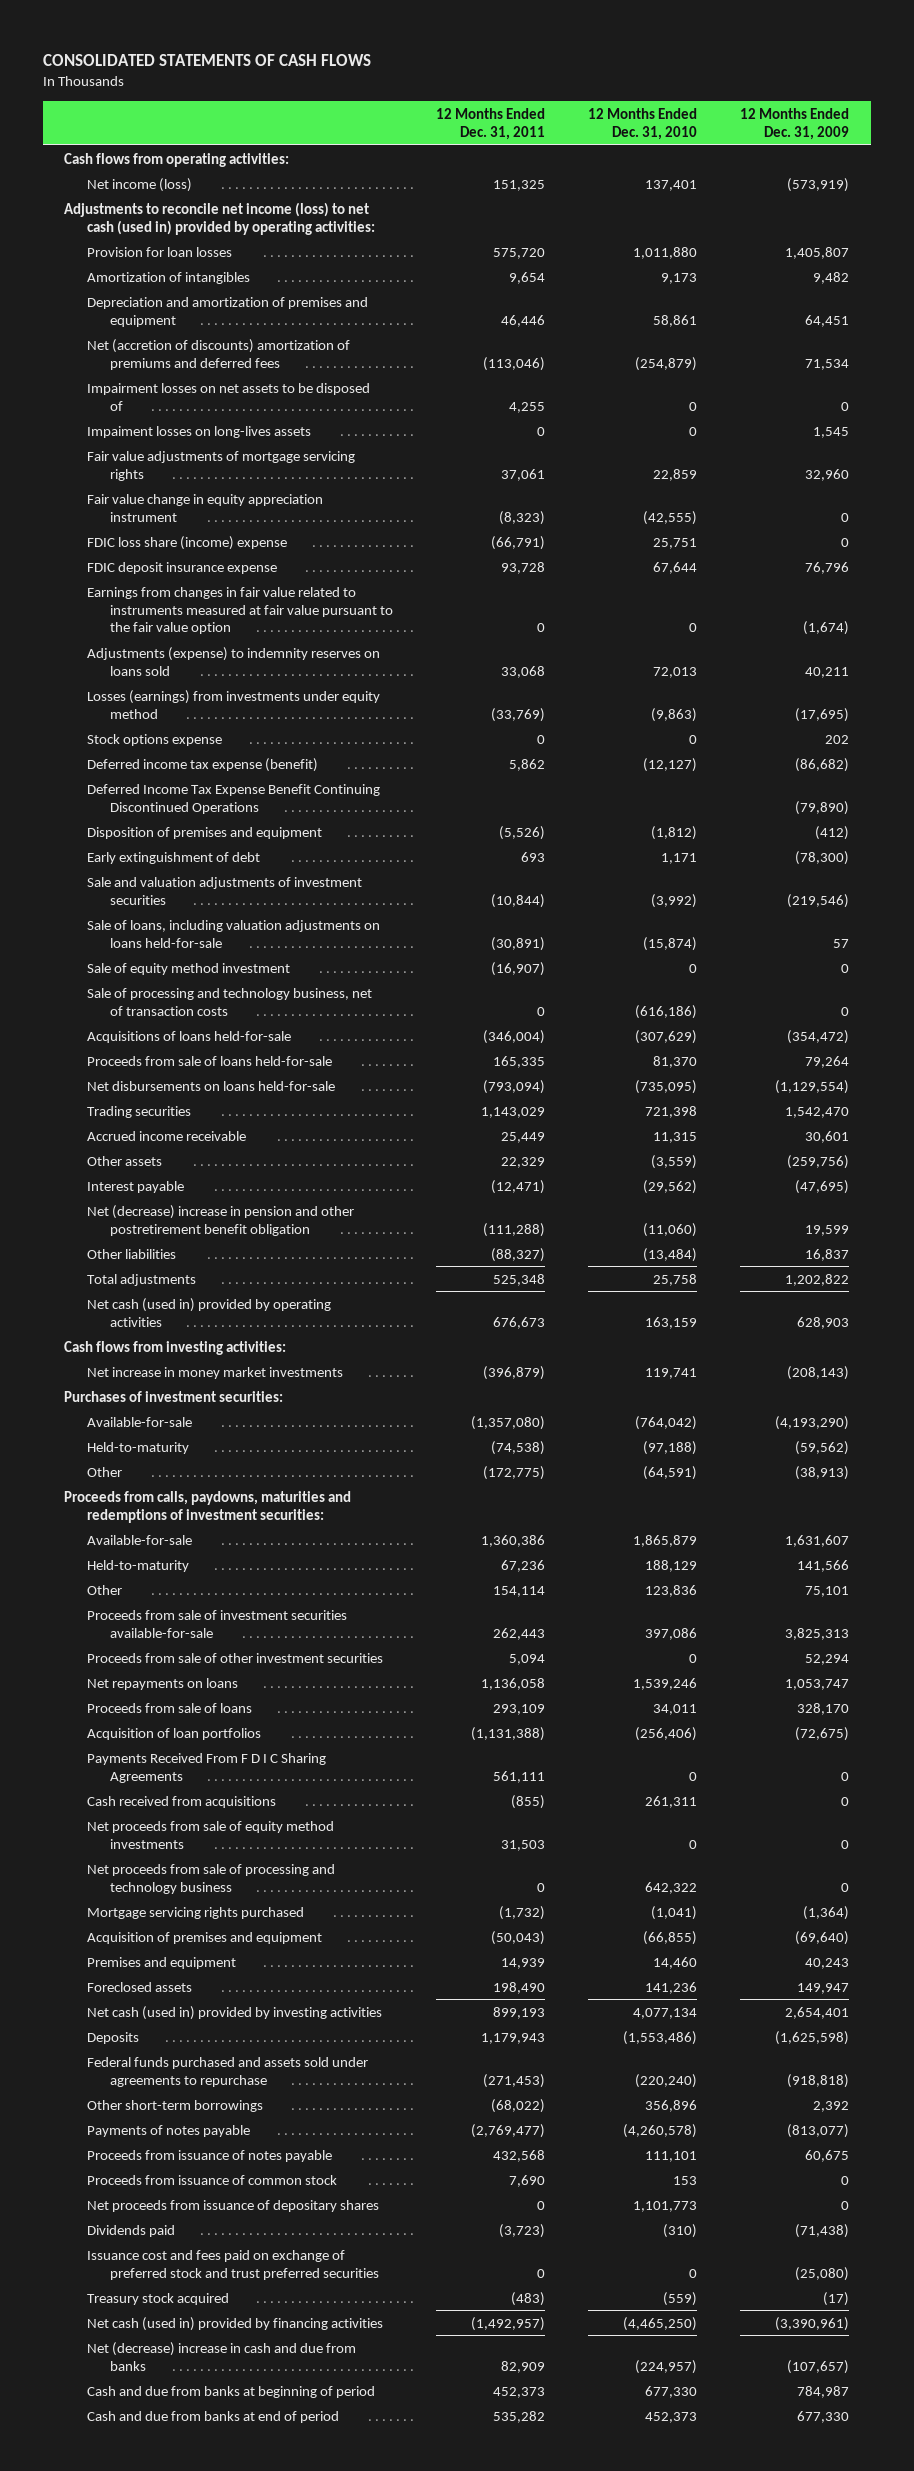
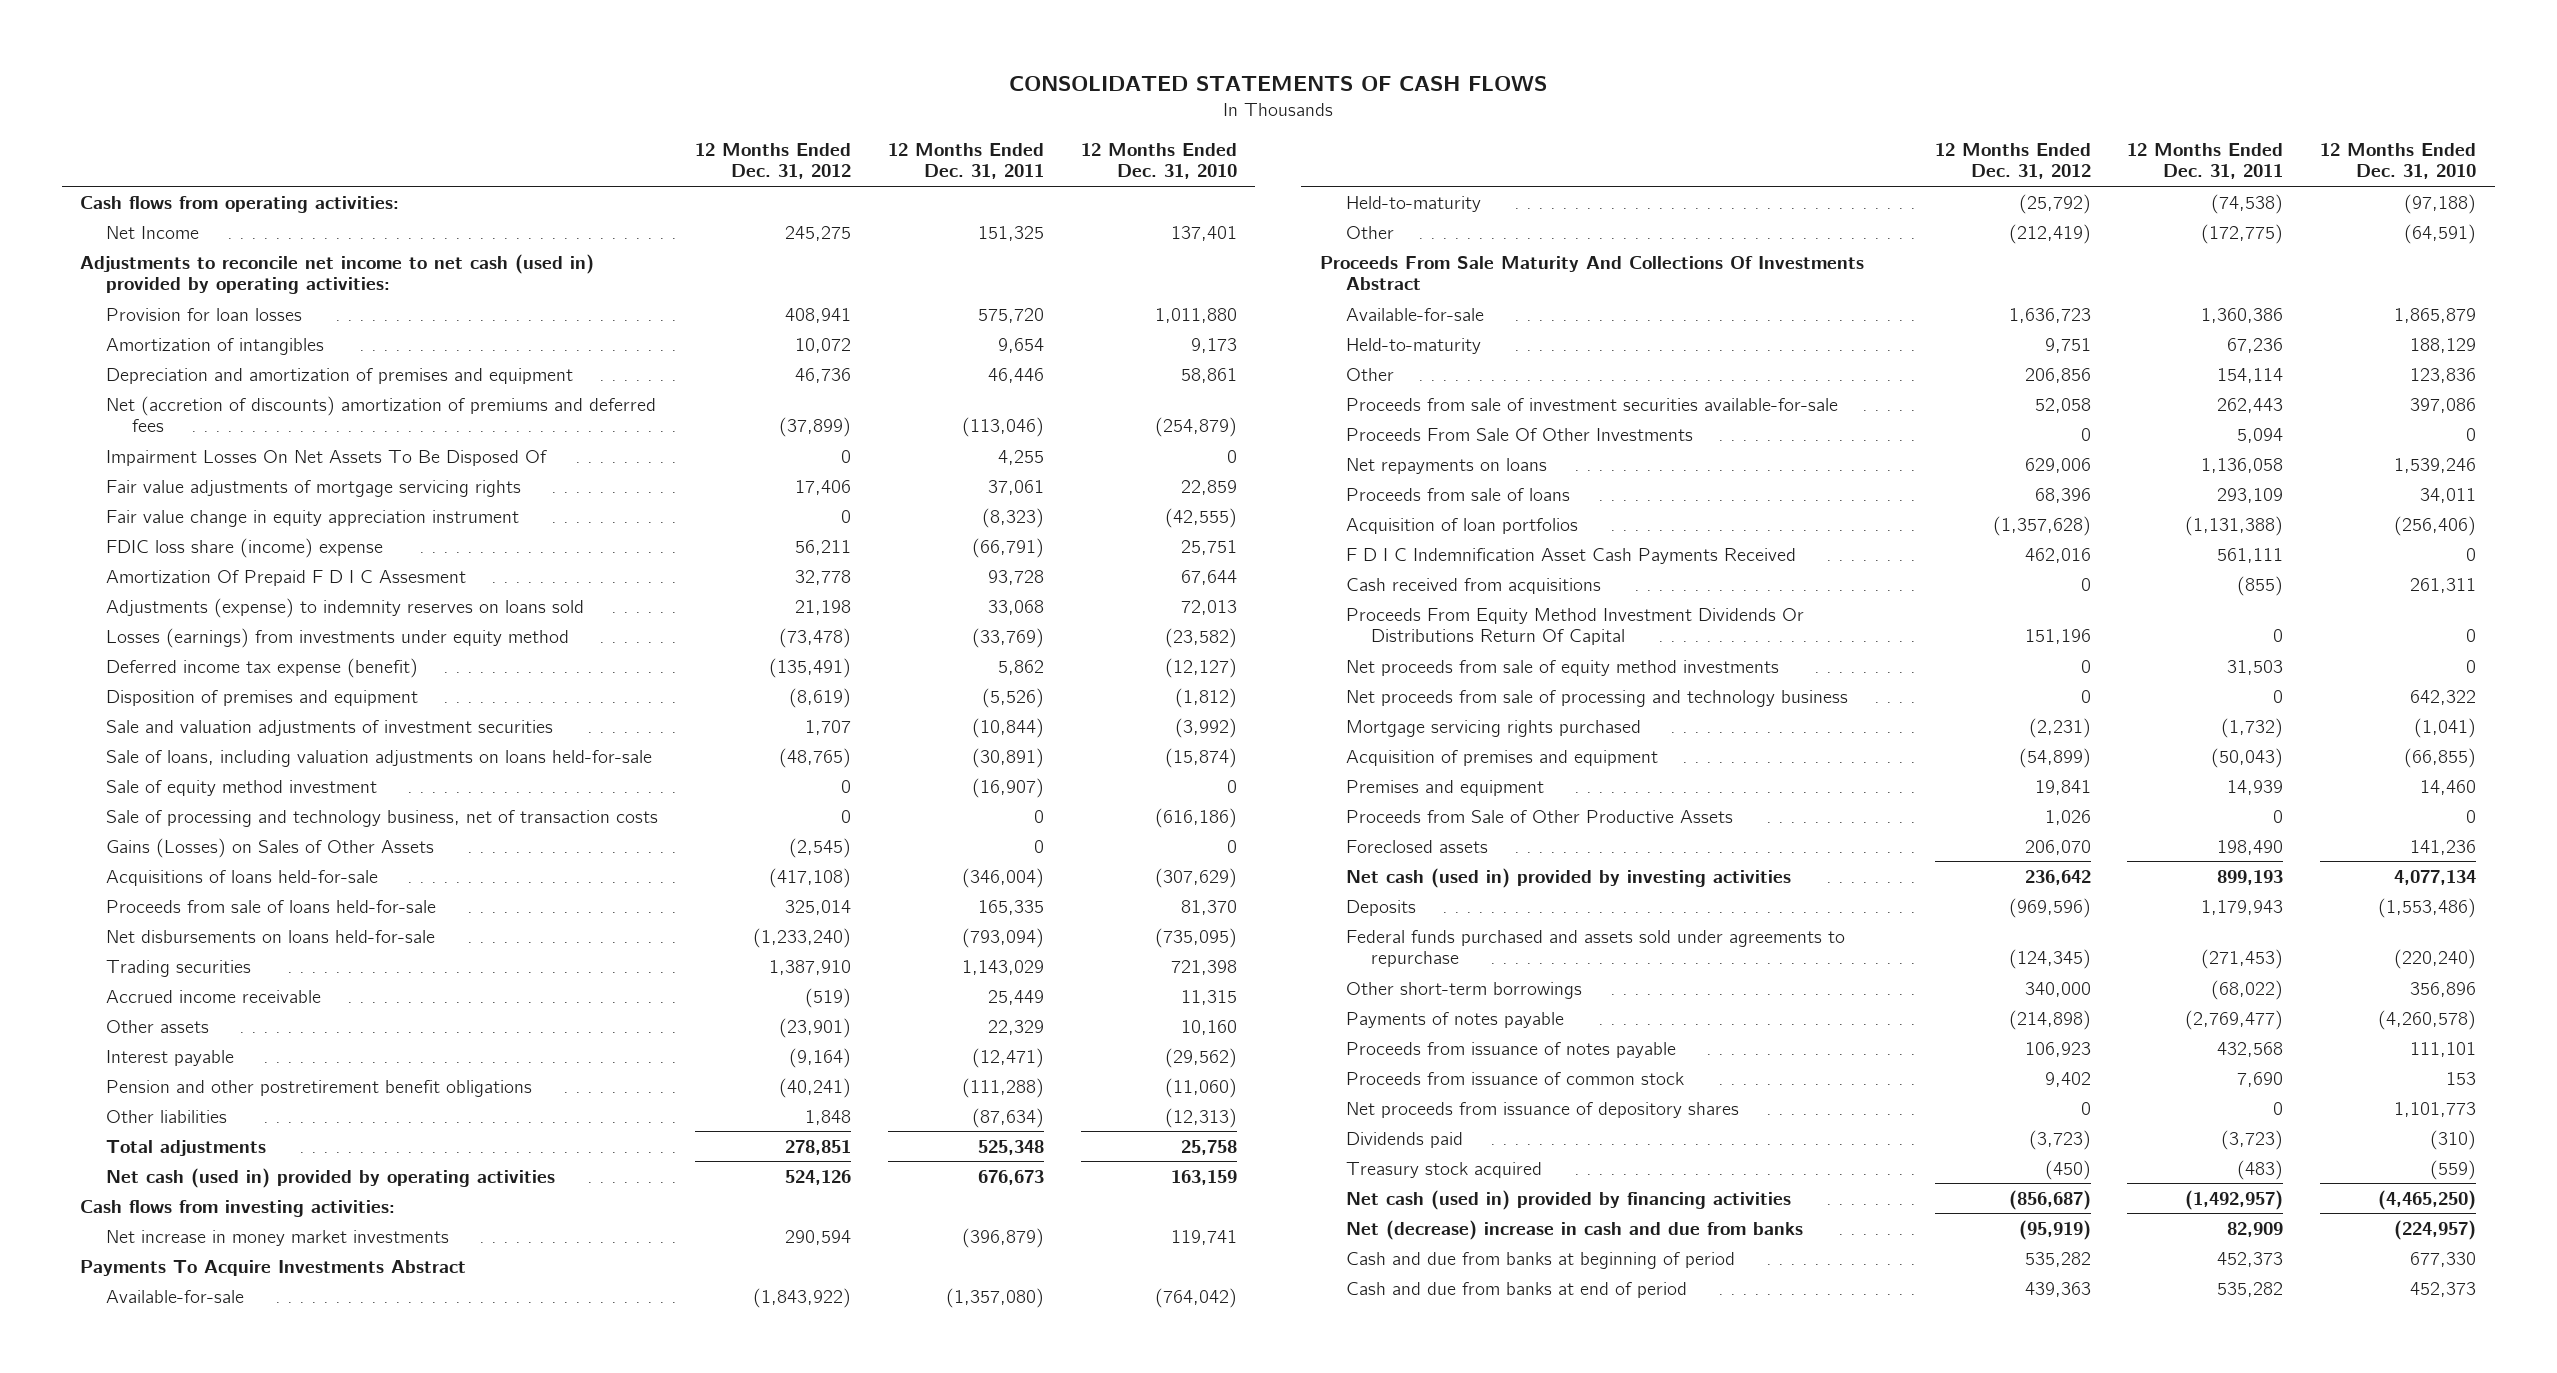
[740,107,850,140] 12 Months Ended Dec. 31, 2009 -> none
none -> [695,142,852,180] 12 Months Ended Dec. 31, 2012
[87,177,193,192] Net income (loss) -> [106,225,200,239] Net Income
[64,201,376,235] Adjustments to reconcile net income (loss) to net cash (used in) provided by operating activities: -> [80,253,595,295] Adjustments to reconcile net income to net cash (used in) provided by operating activities:
[87,425,312,438] Impaiment losses on long-lives assets -> none
[87,382,371,411] Impairment losses on net assets to be disposed of -> [106,449,548,466] Impairment Losses On Net Assets To Be Disposed Of
[87,586,393,635] Earnings from changes in fair value related to instruments measured at fair value pursuant to the fair value option -> none
[87,561,278,574] FDIC deposit insurance expense -> [106,569,467,586] Amortization Of Prepaid F D I C Assesment
[87,733,223,746] Stock options expense -> none
[651,707,698,722] (9,863) -> [1164,627,1237,648] (23,582)
[87,783,381,814] Deferred Income Tax Expense Benefit Continuing Discontinued Operations -> none
[87,851,261,864] Early extinguishment of debt -> none
none -> [106,837,435,858] Gains (Losses) on Sales of Other Assets
[651,1154,698,1169] (3,559) -> [1180,1019,1237,1035] 10,160
[87,1204,355,1236] Net (decrease) increase in pension and other postretirement benefit obligation -> [106,1079,533,1097] Pension and other postretirement benefit obligations
[490,1247,545,1262] (88,327) -> [971,1107,1044,1128] (87,634)
[643,1247,698,1262] (13,484) -> [1164,1107,1237,1128] (12,313)
[64,1390,284,1402] Purchases of investment securities: -> [80,1259,467,1276] Payments To Acquire Investments Abstract
[64,1490,352,1523] Proceeds from calls, paydowns, maturities and redemptions of investment securities: -> [1319,255,1864,291] Proceeds From Sale Maturity And Collections Of Investments Abstract
[87,1652,384,1663] Proceeds from sale of other investment securities -> [1345,427,1693,441] Proceeds From Sale Of Other Investments
[87,1752,327,1783] Payments Received From F D I C Sharing Agreements -> [1345,547,1796,564] F D I C Indemnification Asset Cash Payments Received
none -> [1345,607,1804,646] Proceeds From Equity Method Investment Dividends Or Distributions Return Of Capital
none -> [1345,809,1733,823] Proceeds from Sale of Other Productive Assets
[87,2199,380,2212] Net proceeds from issuance of depositary shares -> [1345,1101,1739,1118] Net proceeds from issuance of depository shares
[87,2249,379,2280] Issuance cost and fees paid on exchange of preferred stock and trust preferred securities -> none

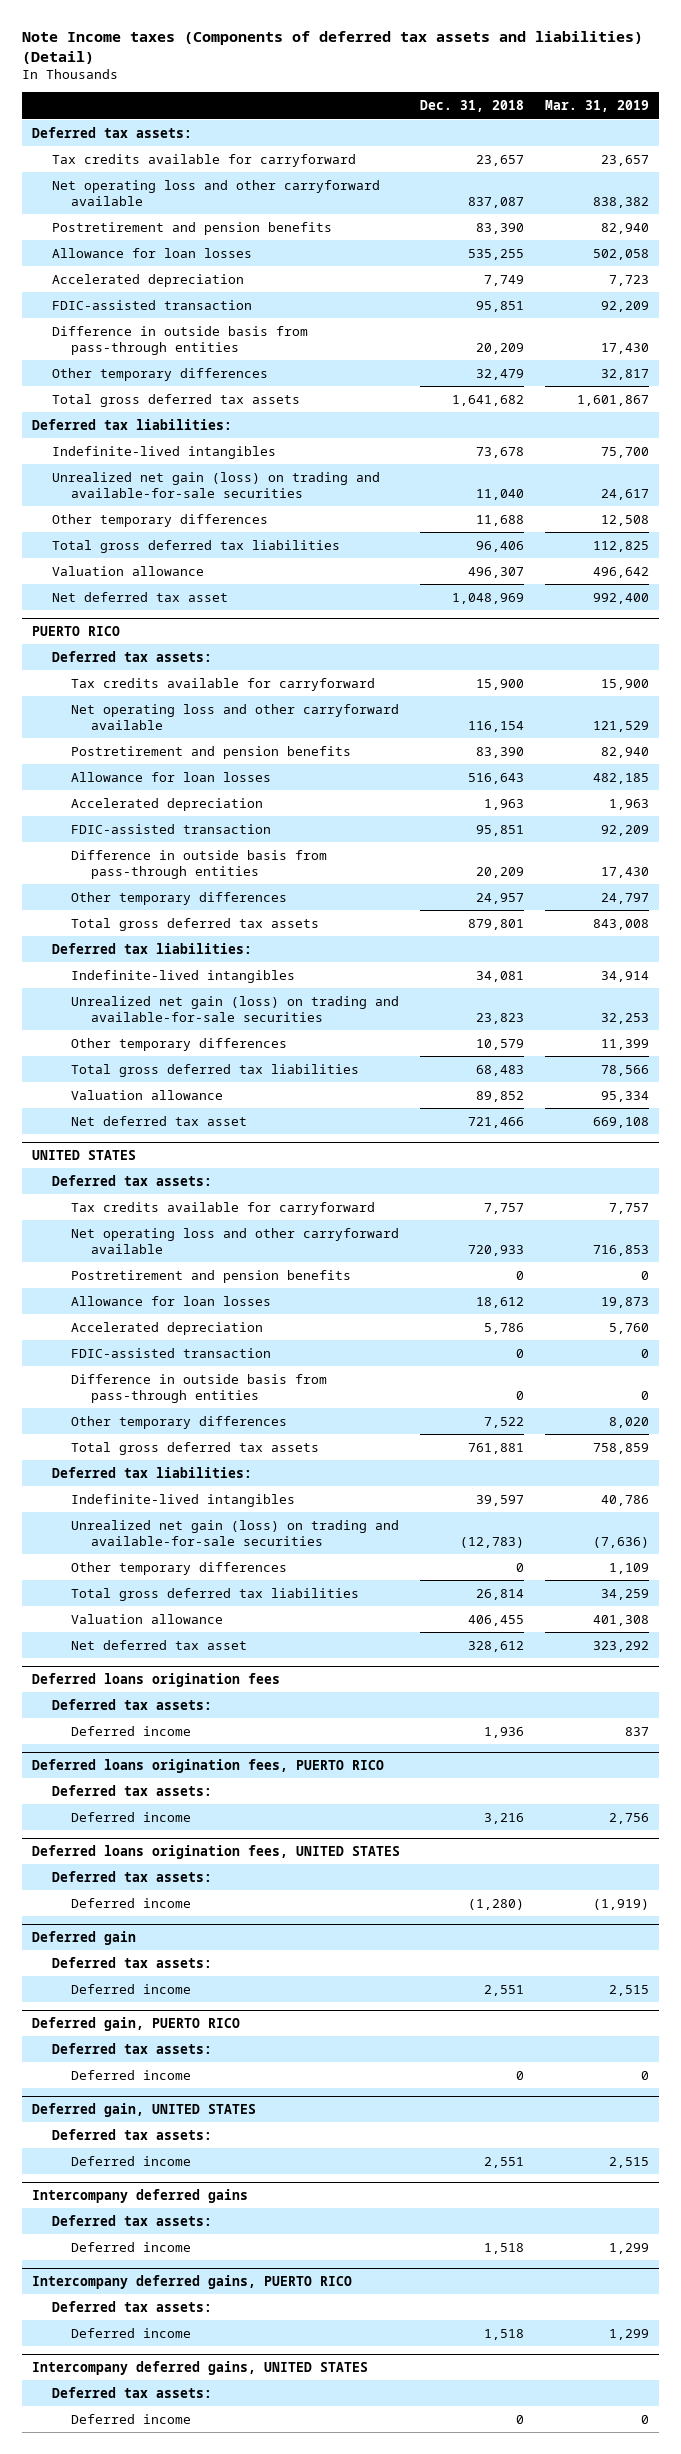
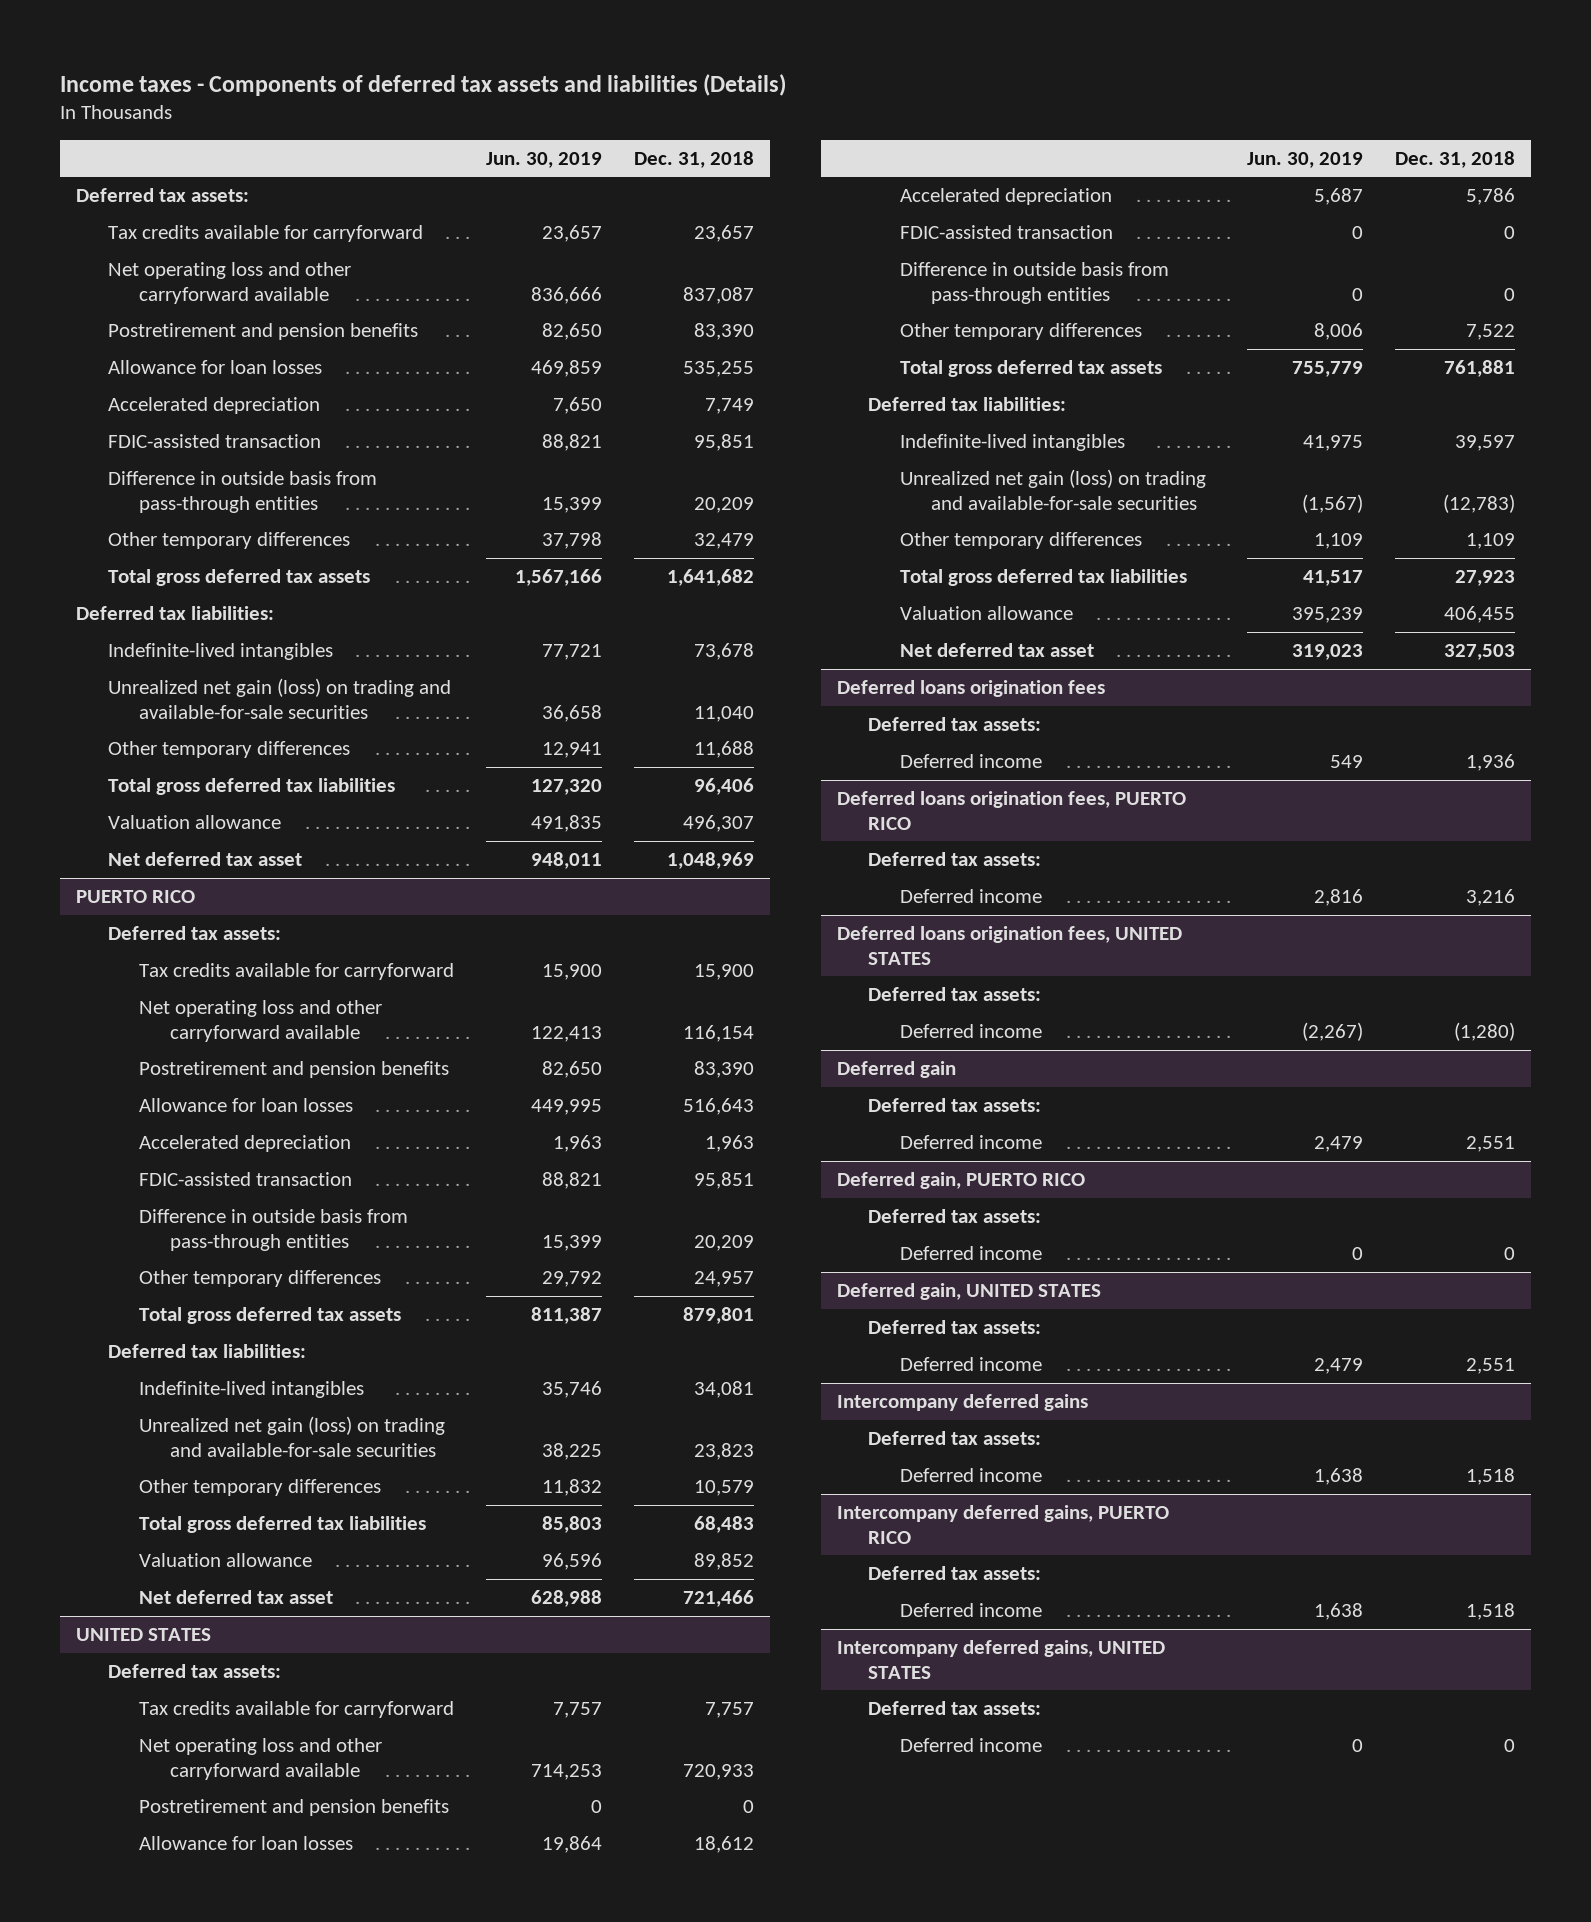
[21,30,643,64] Note Income taxes (Components of deferred tax assets and liabilities) (Detail) -> [60,73,787,96] Income taxes - Components of deferred tax assets and liabilities (Details)
[545,100,650,113] Mar. 31, 2019 -> none
none -> [486,151,603,168] Jun. 30, 2019
[516,1562,525,1572] 0 -> [1465,532,1515,549] 1,109
[476,1588,525,1600] 26,814 -> [1454,569,1515,586] 27,923
[468,1640,525,1652] 328,612 -> [1443,643,1515,660] 327,503

